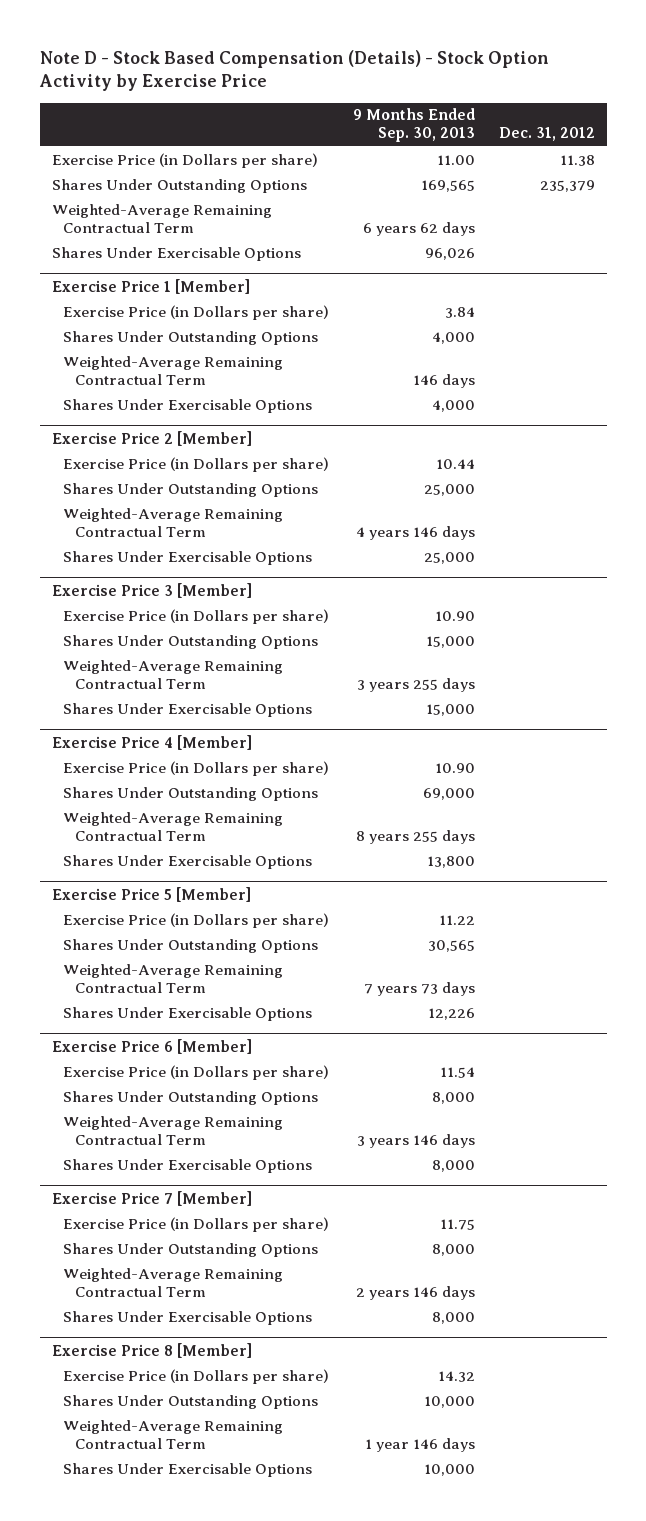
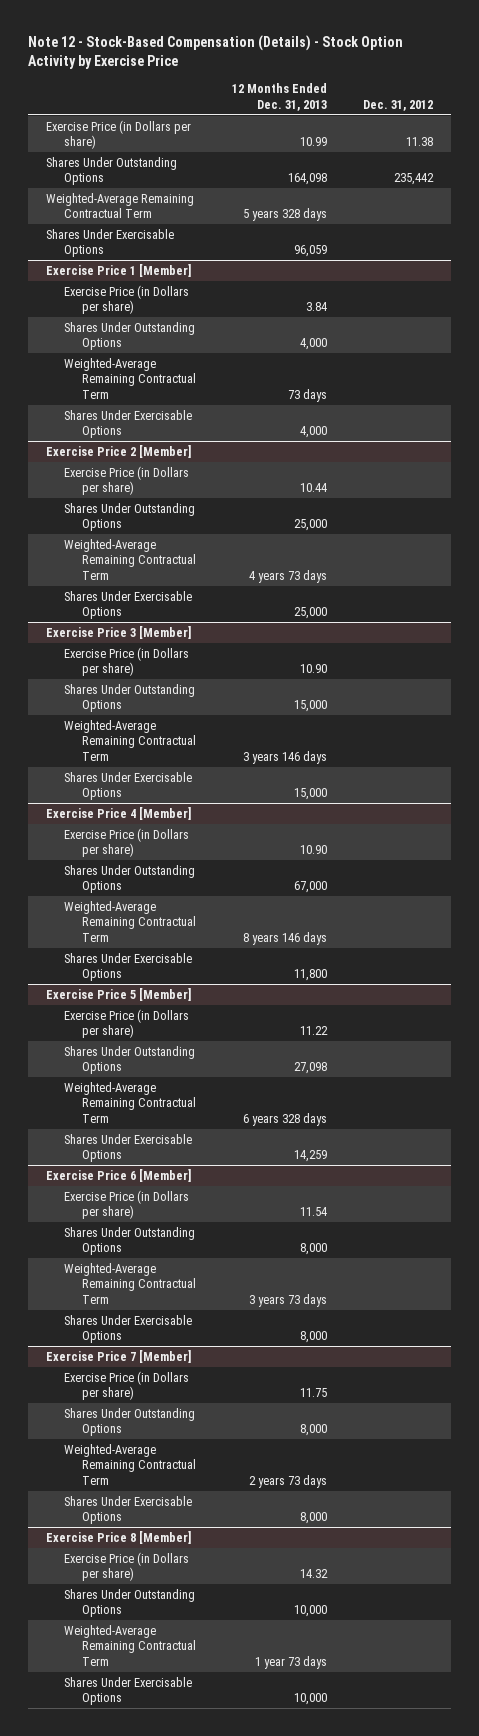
[38,49,549,92] Note D - Stock Based Compensation (Details) - Stock Option Activity by Exercise Price -> [27,35,403,70] Note 12 - Stock-Based Compensation (Details) - Stock Option Activity by Exercise Price
[353,108,476,143] 9 Months Ended Sep. 30, 2013 -> none
none -> [232,83,328,111] 12 Months Ended Dec. 31, 2013
[539,179,595,192] 235,379 -> [394,173,435,186] 235,442

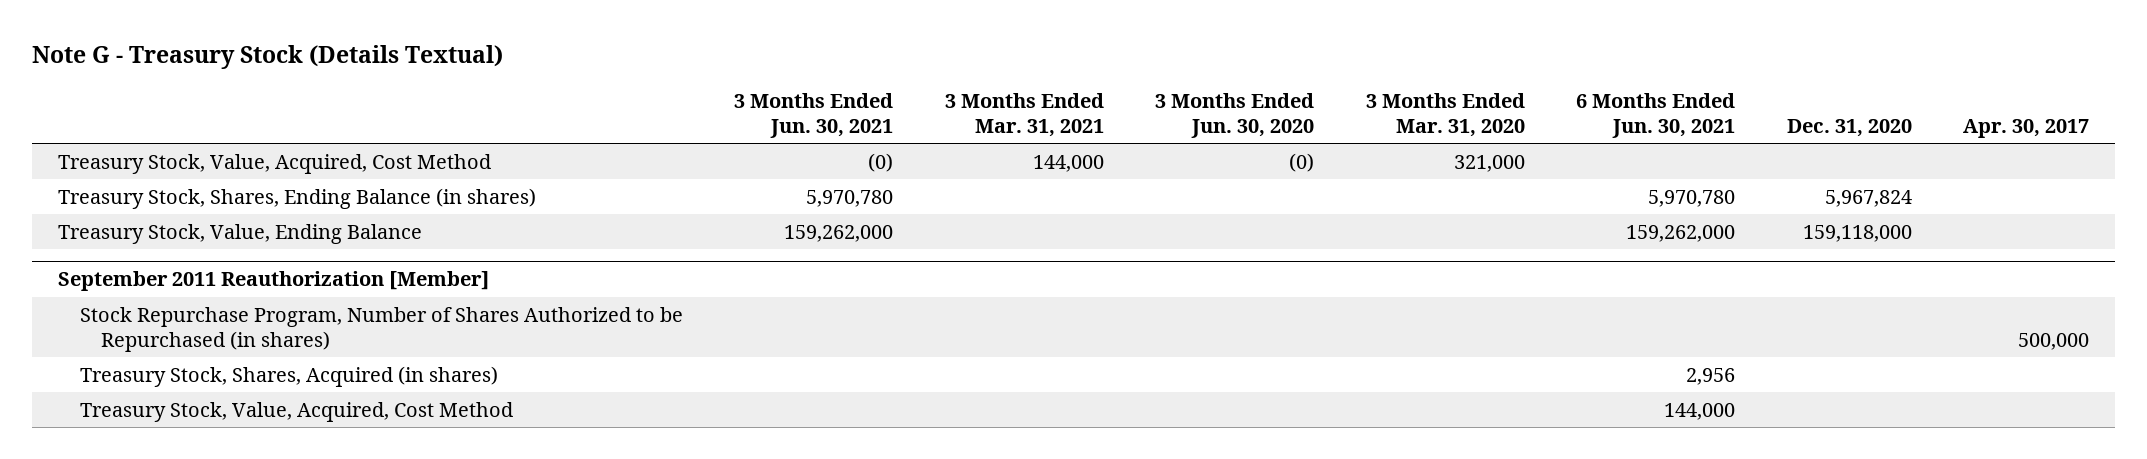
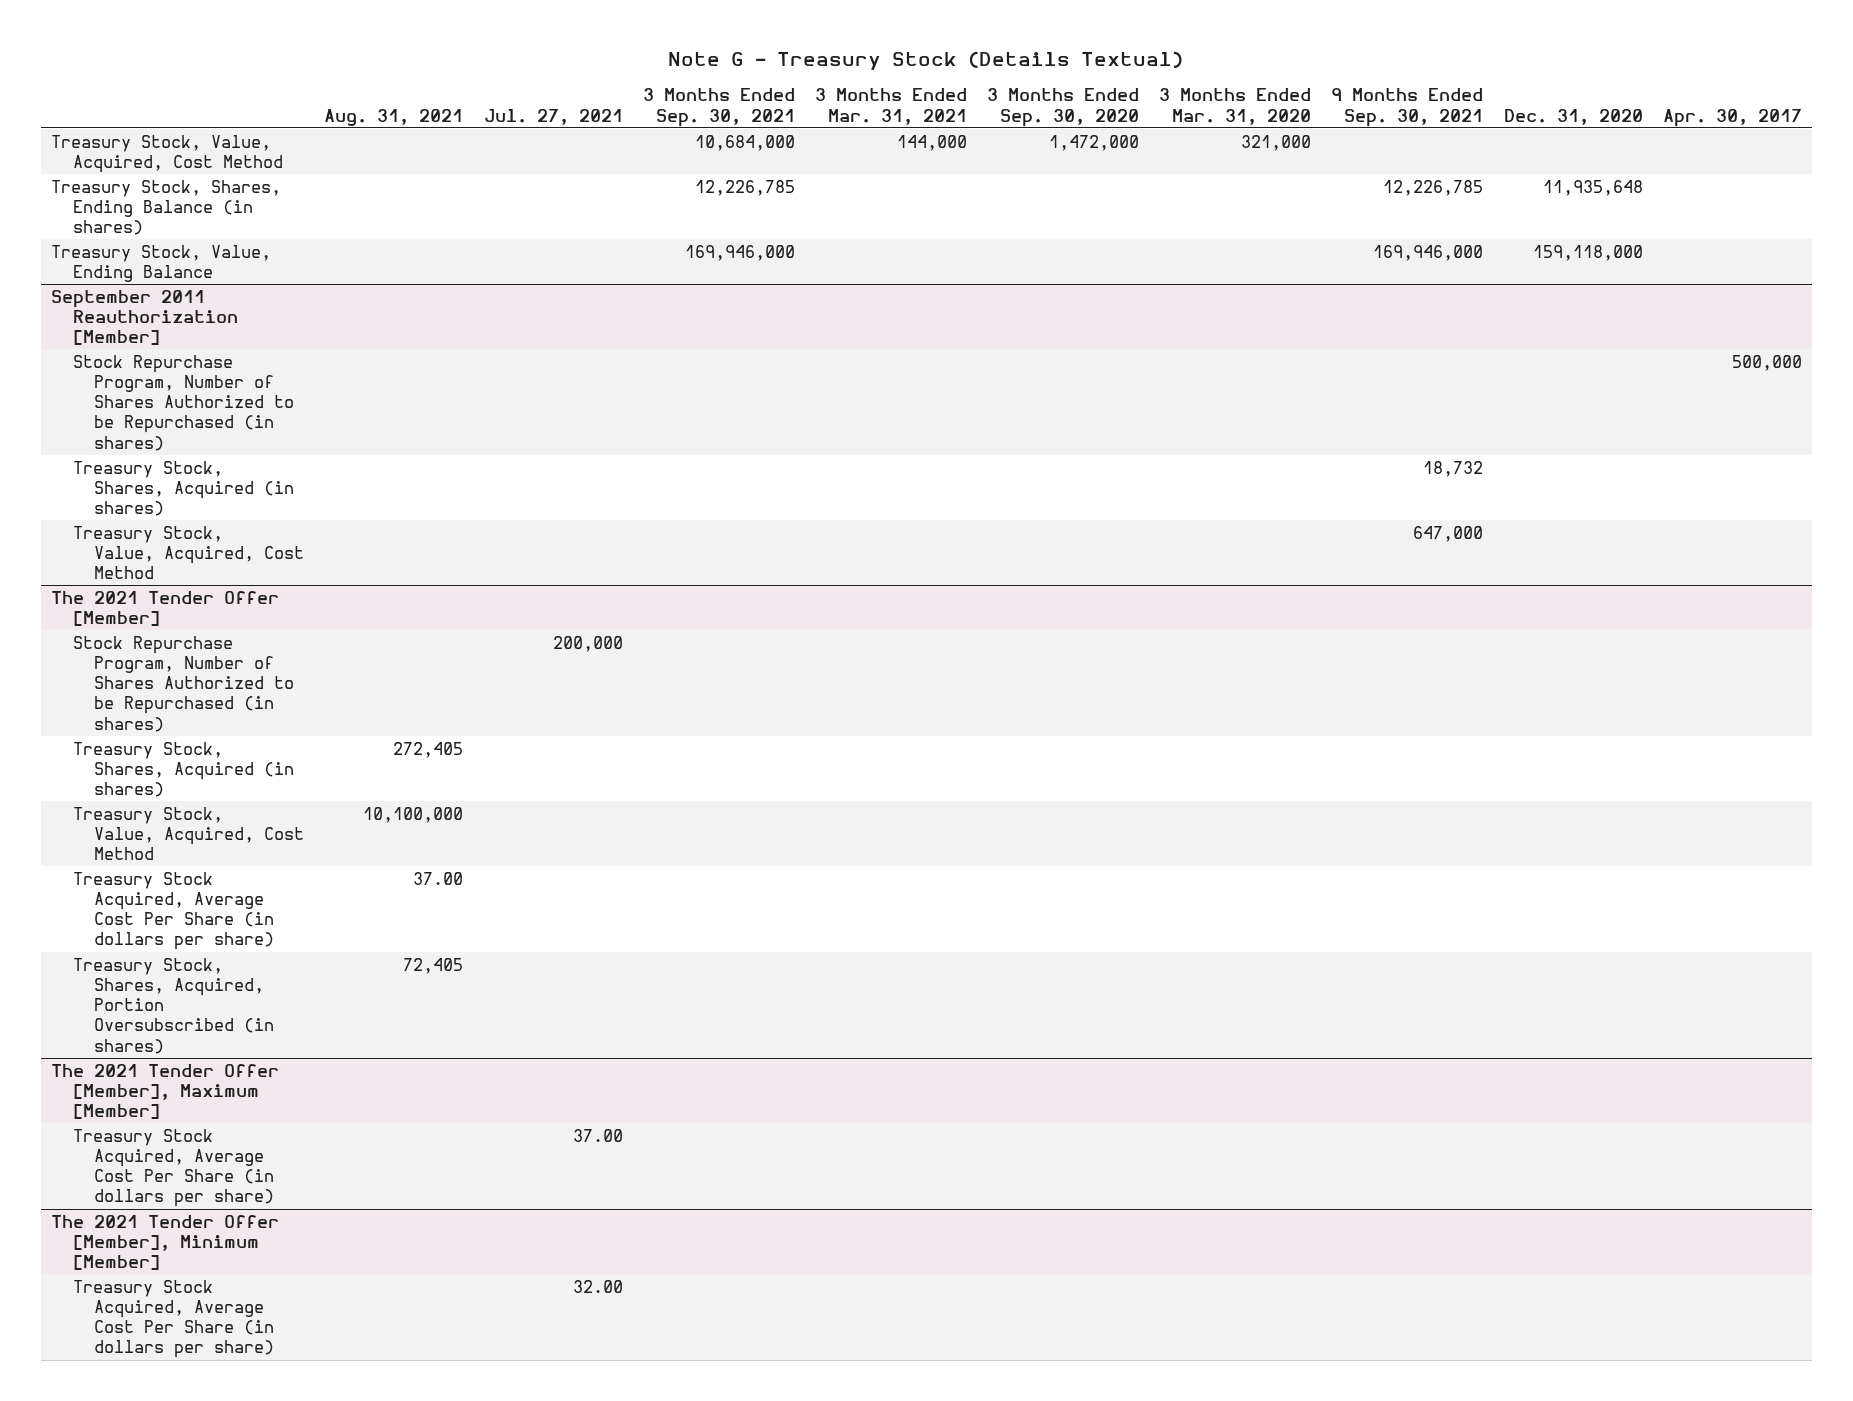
[734,92,894,138] 3 Months Ended Jun. 30, 2021 -> none
[1155,92,1315,138] 3 Months Ended Jun. 30, 2020 -> none
[1576,92,1736,138] 6 Months Ended Jun. 30, 2021 -> none
none -> [324,108,464,126] Aug. 31, 2021
none -> [483,108,623,125] Jul. 27, 2021
none -> [642,88,795,127] 3 Months Ended Sep. 30, 2021
none -> [987,88,1140,127] 3 Months Ended Sep. 30, 2020
none -> [1331,88,1484,127] 9 Months Ended Sep. 30, 2021
[1824,189,1912,207] 5,967,824 -> [1542,179,1643,196] 11,935,648
none -> [51,590,280,626] The 2021 Tender Offer [Member]
none -> [72,635,295,732] Stock Repurchase Program, Number of Shares Authorized to be Repurchased (in shares)
none -> [72,741,295,798] Treasury Stock, Shares, Acquired (in shares)
none -> [72,806,305,861] Treasury Stock, Value, Acquired, Cost Method
none -> [72,871,275,951] Treasury Stock Acquired, Average Cost Per Share (in dollars per share)
none -> [72,957,275,1054] Treasury Stock, Shares, Acquired, Portion Oversubscribed (in shares)
none -> [51,1063,280,1120] The 2021 Tender Offer [Member], Maximum [Member]
none -> [72,1128,275,1208] Treasury Stock Acquired, Average Cost Per Share (in dollars per share)
none -> [51,1214,280,1271] The 2021 Tender Offer [Member], Minimum [Member]
none -> [72,1279,275,1359] Treasury Stock Acquired, Average Cost Per Share (in dollars per share)

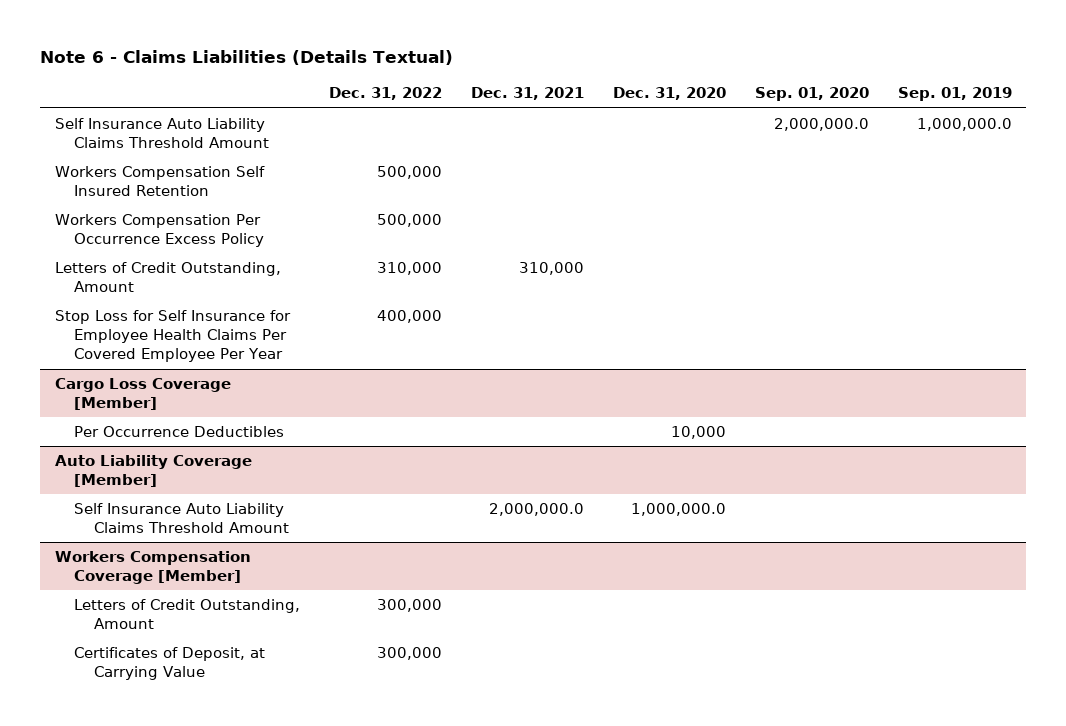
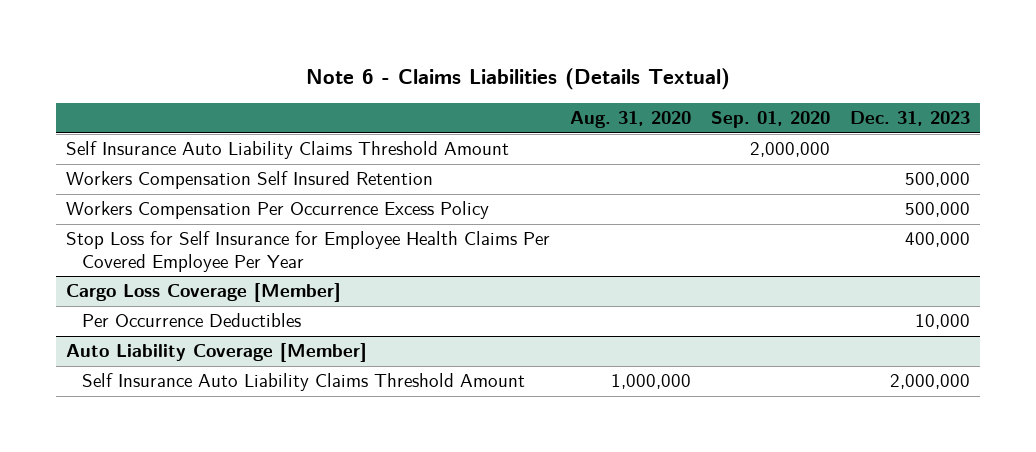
[329,87,443,101] Dec. 31, 2022 -> none
[471,87,585,101] Dec. 31, 2021 -> none
[613,87,727,101] Dec. 31, 2020 -> none
[897,87,1012,102] Sep. 01, 2019 -> none
none -> [570,111,692,129] Aug. 31, 2020
none -> [850,111,971,127] Dec. 31, 2023
[773,118,869,132] 2,000,000.0 -> [750,142,831,158] 2,000,000
[54,262,281,293] Letters of Credit Outstanding, Amount -> none
[54,551,251,585] Workers Compensation Coverage [Member] -> none
[74,599,301,630] Letters of Credit Outstanding, Amount -> none
[74,647,266,681] Certificates of Deposit, at Carrying Value -> none

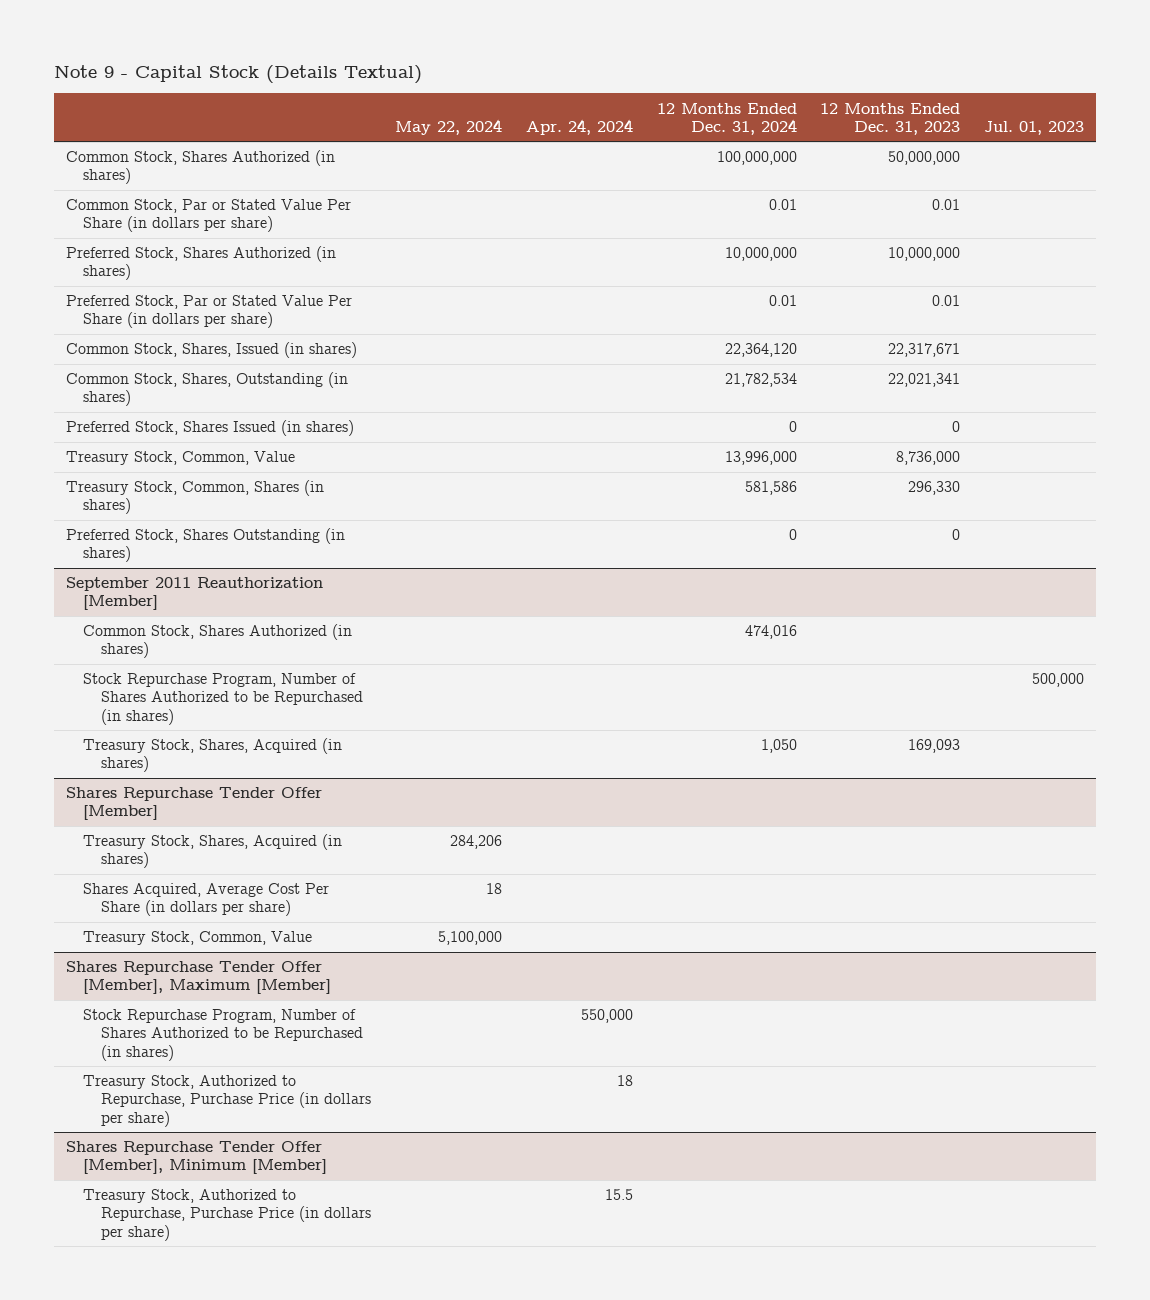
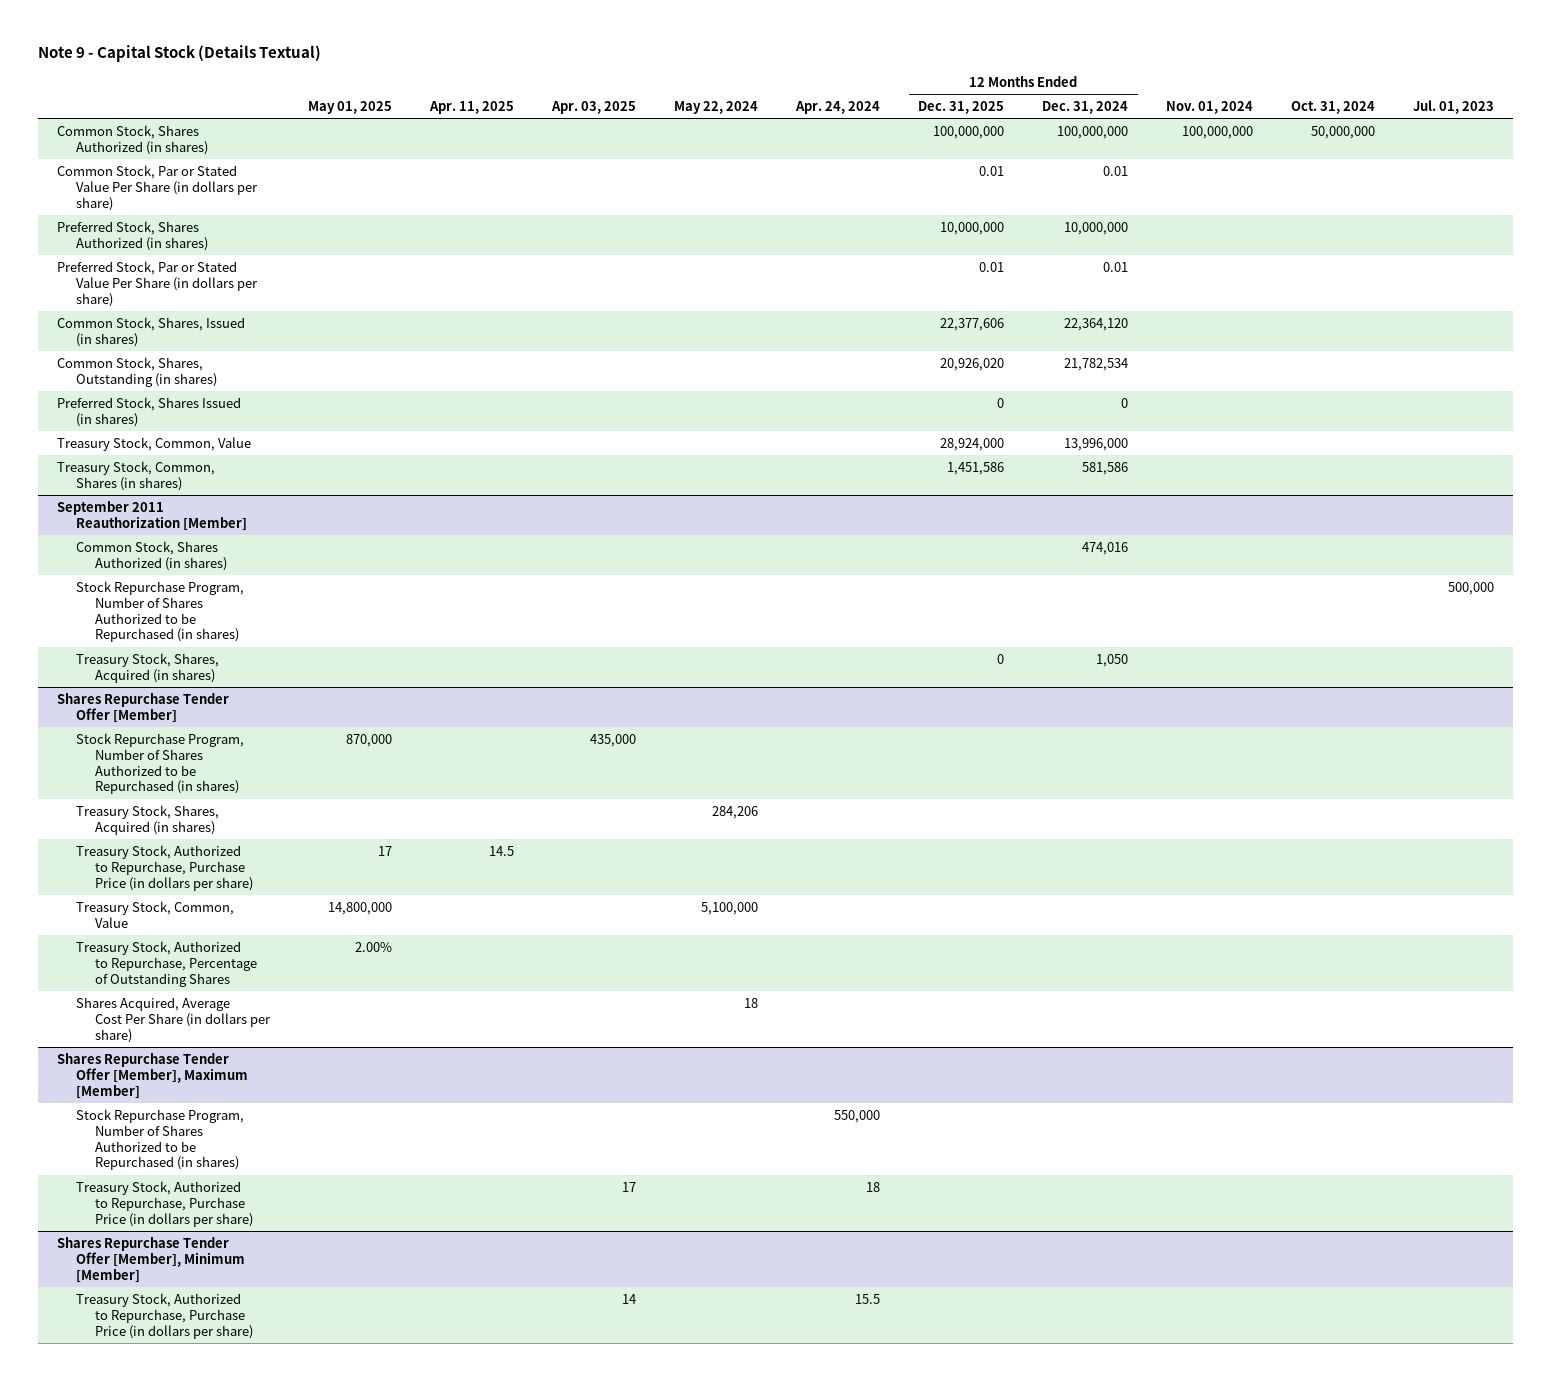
[820,102,961,135] 12 Months Ended Dec. 31, 2023 -> none
none -> [308,101,393,115] May 01, 2025
none -> [429,101,515,115] Apr. 11, 2025
none -> [551,101,637,115] Apr. 03, 2025
none -> [918,101,1005,115] Dec. 31, 2025
none -> [1166,101,1254,115] Nov. 01, 2024
none -> [1291,101,1376,115] Oct. 31, 2024
[65,528,345,563] Preferred Stock, Shares Outstanding (in shares) -> none
none -> [75,732,244,795] Stock Repurchase Program, Number of Shares Authorized to be Repurchased (in shares)
none -> [75,844,253,891] Treasury Stock, Authorized to Repurchase, Purchase Price (in dollars per share)
none -> [75,940,257,987] Treasury Stock, Authorized to Repurchase, Percentage of Outstanding Shares
[83,883,330,917] Shares Acquired, Average Cost Per Share (in dollars per share) -> [75,996,271,1043] Shares Acquired, Average Cost Per Share (in dollars per share)

